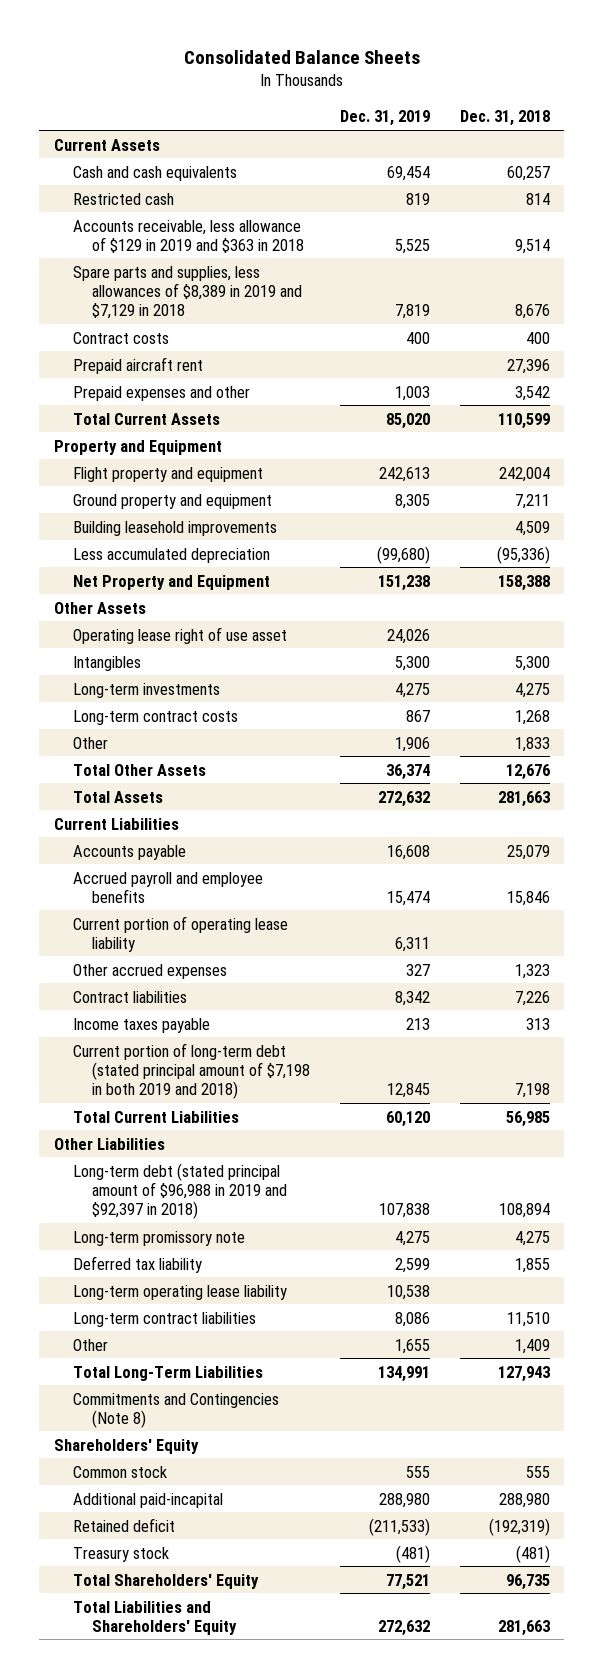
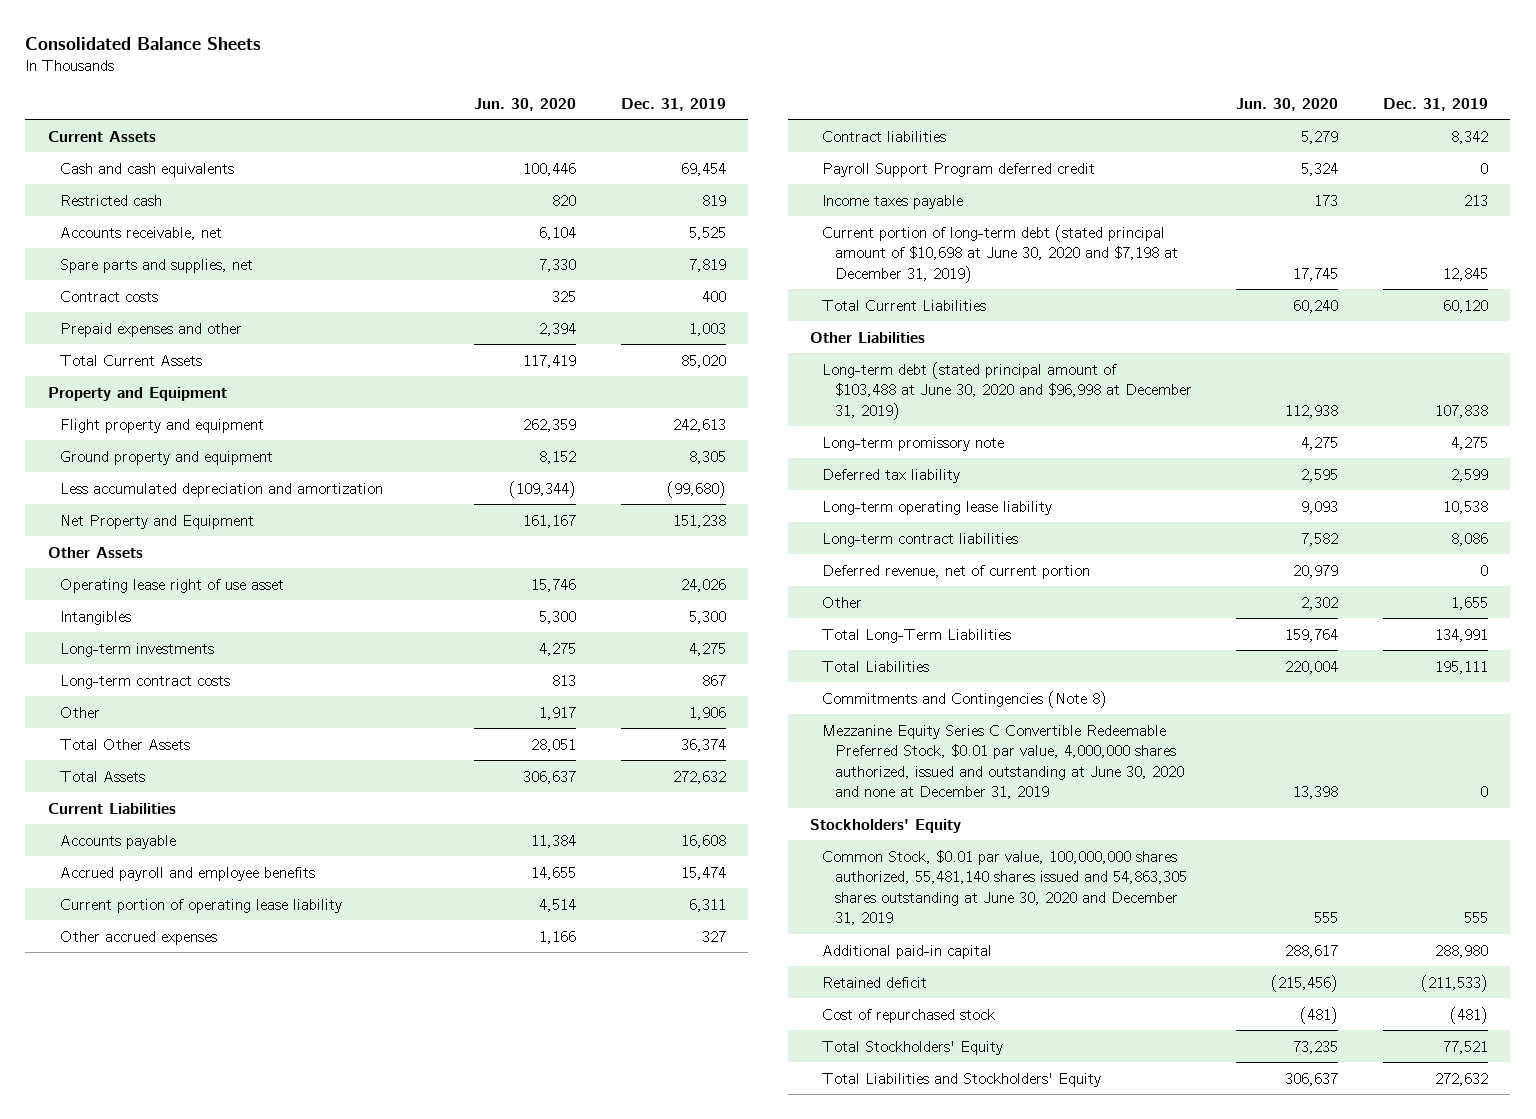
[459,110,550,127] Dec. 31, 2018 -> none
none -> [474,97,577,111] Jun. 30, 2020
[72,219,305,253] Accounts receivable, less allowance of $129 in 2019 and $363 in 2018 -> [60,226,223,240] Accounts receivable, net
[72,265,303,319] Spare parts and supplies, less allowances of $8,389 in 2019 and $7,129 in 2018 -> [60,258,254,273] Spare parts and supplies, net
[72,356,203,374] Prepaid aircraft rent -> none
[72,520,277,536] Building leasehold improvements -> none
[72,547,270,563] Less accumulated depreciation -> [60,482,384,497] Less accumulated depreciation and amortization
none -> [822,162,1096,177] Payroll Support Program deferred credit
[72,1042,311,1099] Current portion of long-term debt (stated principal amount of $7,198 in both 2019 and 2018) -> [822,224,1178,283] Current portion of long-term debt (stated principal amount of $10,698 at June 30, 2020 and $7,198 at December 31, 2019)
[72,1162,288,1219] Long-term debt (stated principal amount of $96,988 in 2019 and $92,397 in 2018) -> [822,361,1192,420] Long-term debt (stated principal amount of $103,488 at June 30, 2020 and $96,998 at December 31, 2019)
none -> [822,564,1091,579] Deferred revenue, net of current portion
none -> [822,660,930,672] Total Liabilities
none -> [822,724,1184,800] Mezzanine Equity Series C Convertible Redeemable Preferred Stock, $0.01 par value, 4,000,000 shares authorized, issued and outstanding at June 30, 2020 and none at December 31, 2019
[53,1438,199,1454] Shareholders' Equity -> [809,818,961,833] Stockholders' Equity
[72,1465,167,1478] Common stock -> [822,849,1187,926] Common Stock, $0.01 par value, 100,000,000 shares authorized, 55,481,140 shares issued and 54,863,305 shares outstanding at June 30, 2020 and December 31, 2019
[72,1492,223,1508] Additional paid-incapital -> [822,944,993,959] Additional paid-in capital
[72,1546,169,1562] Treasury stock -> [822,1008,996,1023] Cost of repurchased stock
[72,1573,259,1589] Total Shareholders' Equity -> [822,1040,1004,1055] Total Stockholders' Equity
[72,1600,238,1635] Total Liabilities and Shareholders' Equity -> [822,1072,1102,1087] Total Liabilities and Stockholders' Equity

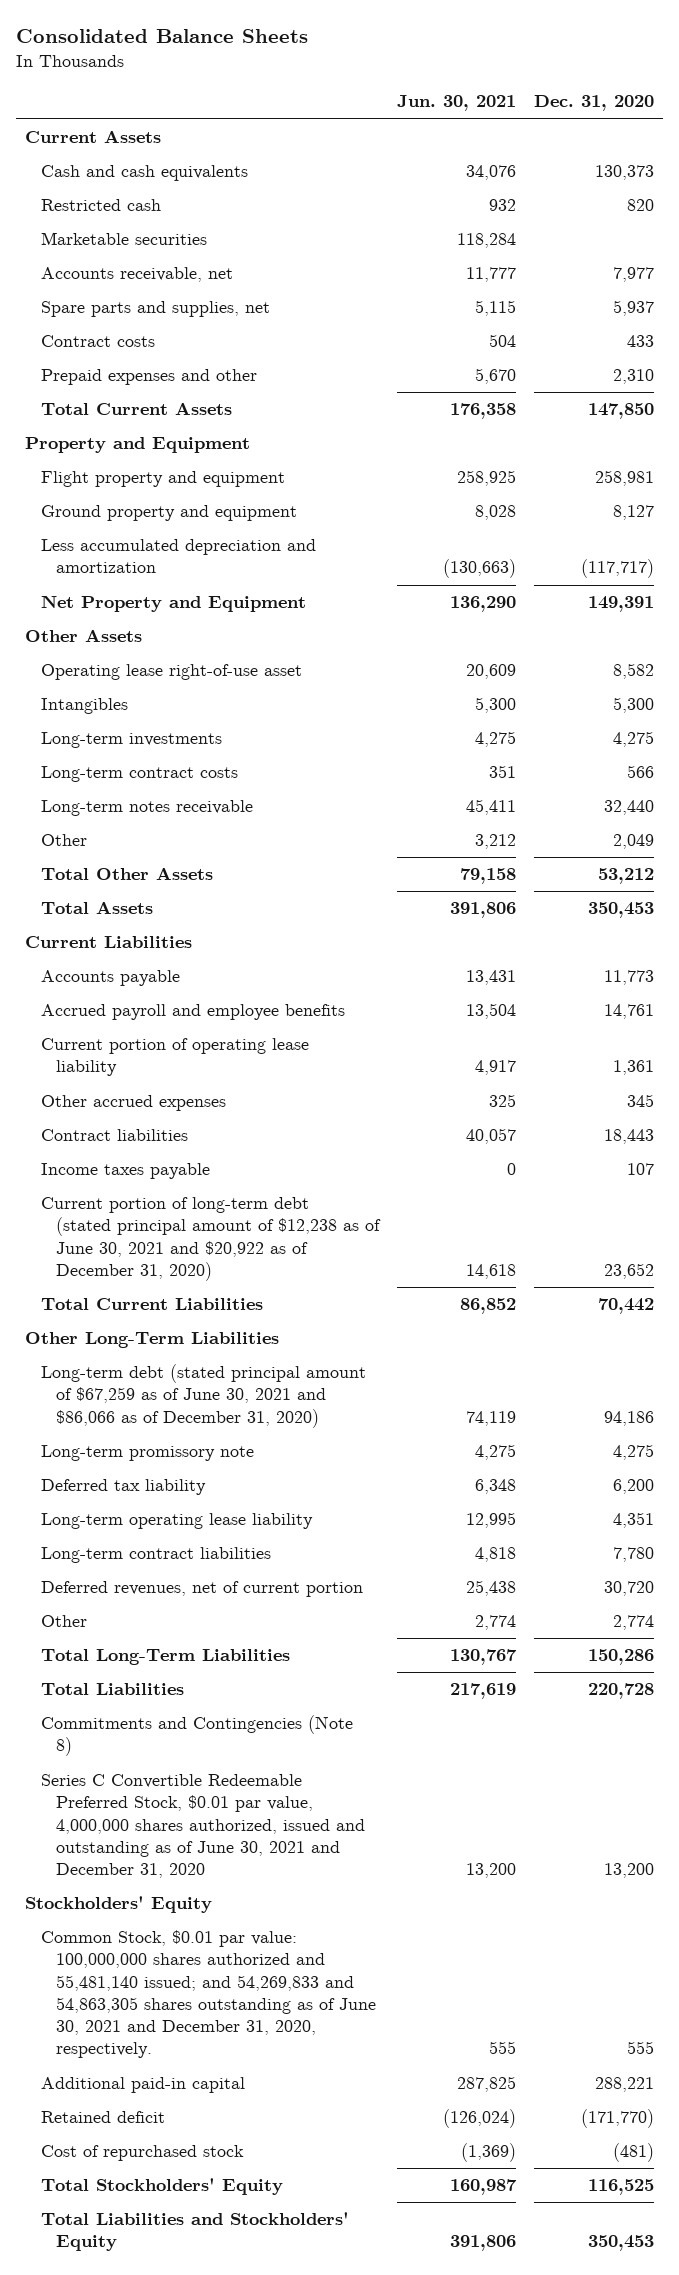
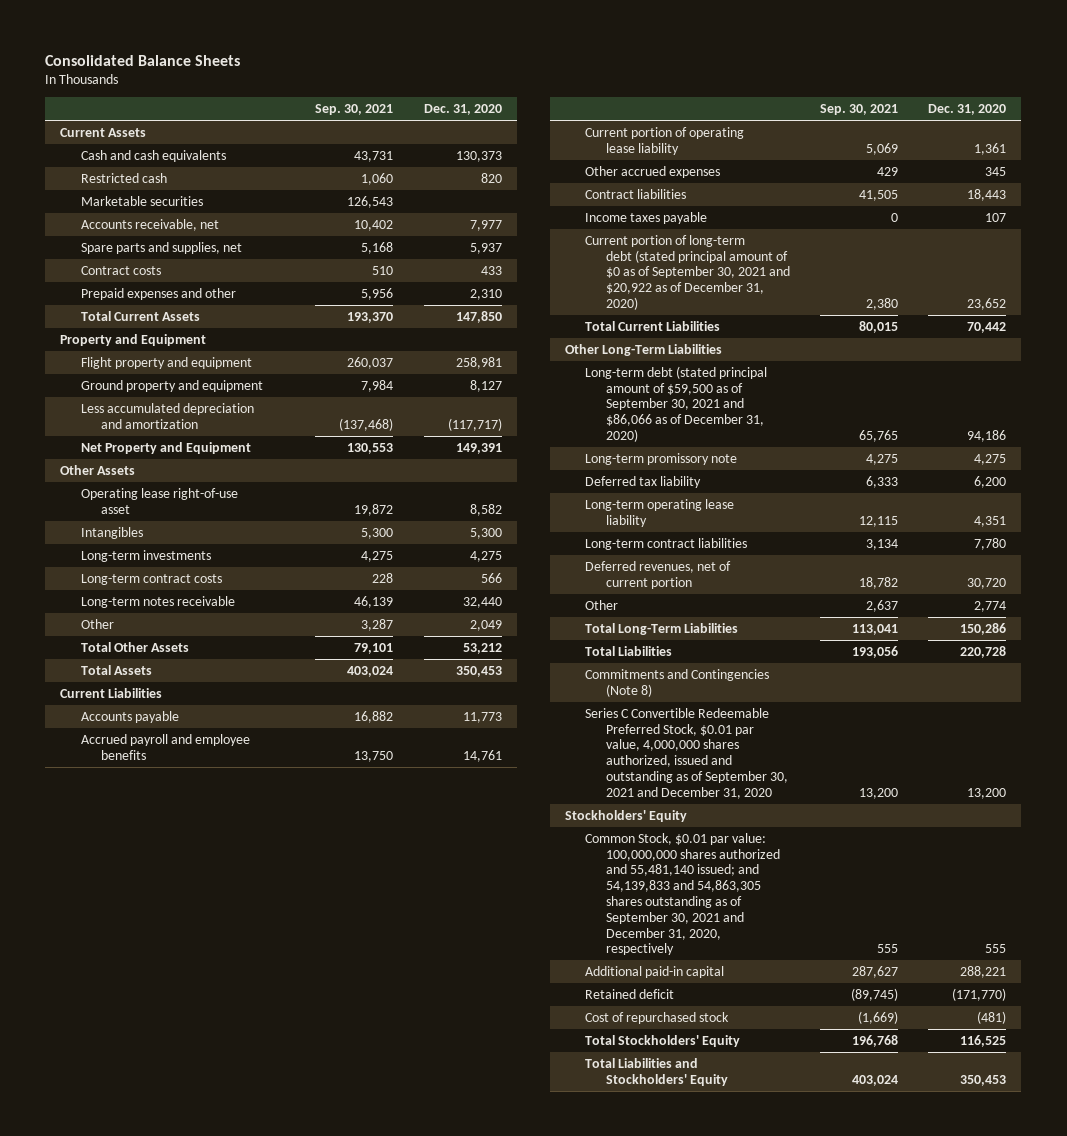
[397,95,517,112] Jun. 30, 2021 -> none
none -> [315,104,394,116] Sep. 30, 2021
[40,1197,382,1281] Current portion of long-term debt (stated principal amount of $12,238 as of June 30, 2021 and $20,922 as of December 31, 2020) -> [585,234,790,310] Current portion of long-term debt (stated principal amount of $0 as of September 30, 2021 and $20,922 as of December 31, 2020)
[40,1364,366,1428] Long-term debt (stated principal amount of $67,259 as of June 30, 2021 and $86,066 as of December 31, 2020) -> [585,365,768,442] Long-term debt (stated principal amount of $59,500 as of September 30, 2021 and $86,066 as of December 31, 2020)
[40,1774,366,1879] Series C Convertible Redeemable Preferred Stock, $0.01 par value, 4,000,000 shares authorized, issued and outstanding as of June 30, 2021 and December 31, 2020 -> [585,707,788,799] Series C Convertible Redeemable Preferred Stock, $0.01 par value, 4,000,000 shares authorized, issued and outstanding as of September 30, 2021 and December 31, 2020
[40,1930,377,2059] Common Stock, $0.01 par value: 100,000,000 shares authorized and 55,481,140 issued; and 54,269,833 and 54,863,305 shares outstanding as of June 30, 2021 and December 31, 2020, respectively. -> [585,832,780,956] Common Stock, $0.01 par value: 100,000,000 shares authorized and 55,481,140 issued; and 54,139,833 and 54,863,305 shares outstanding as of September 30, 2021 and December 31, 2020, respectively

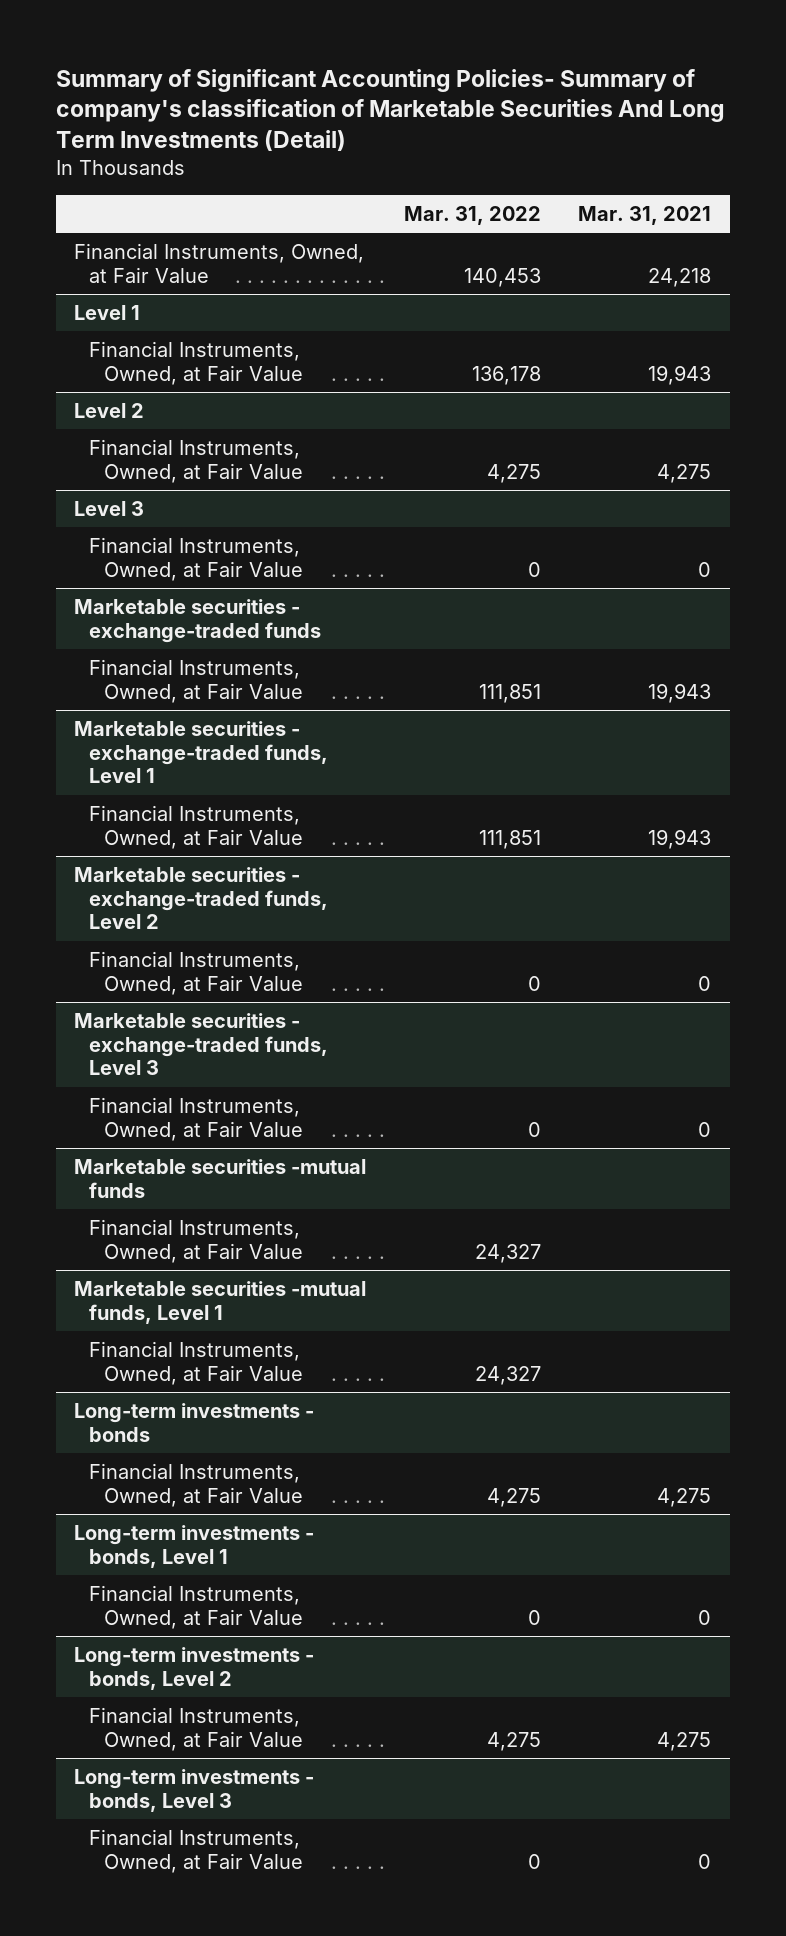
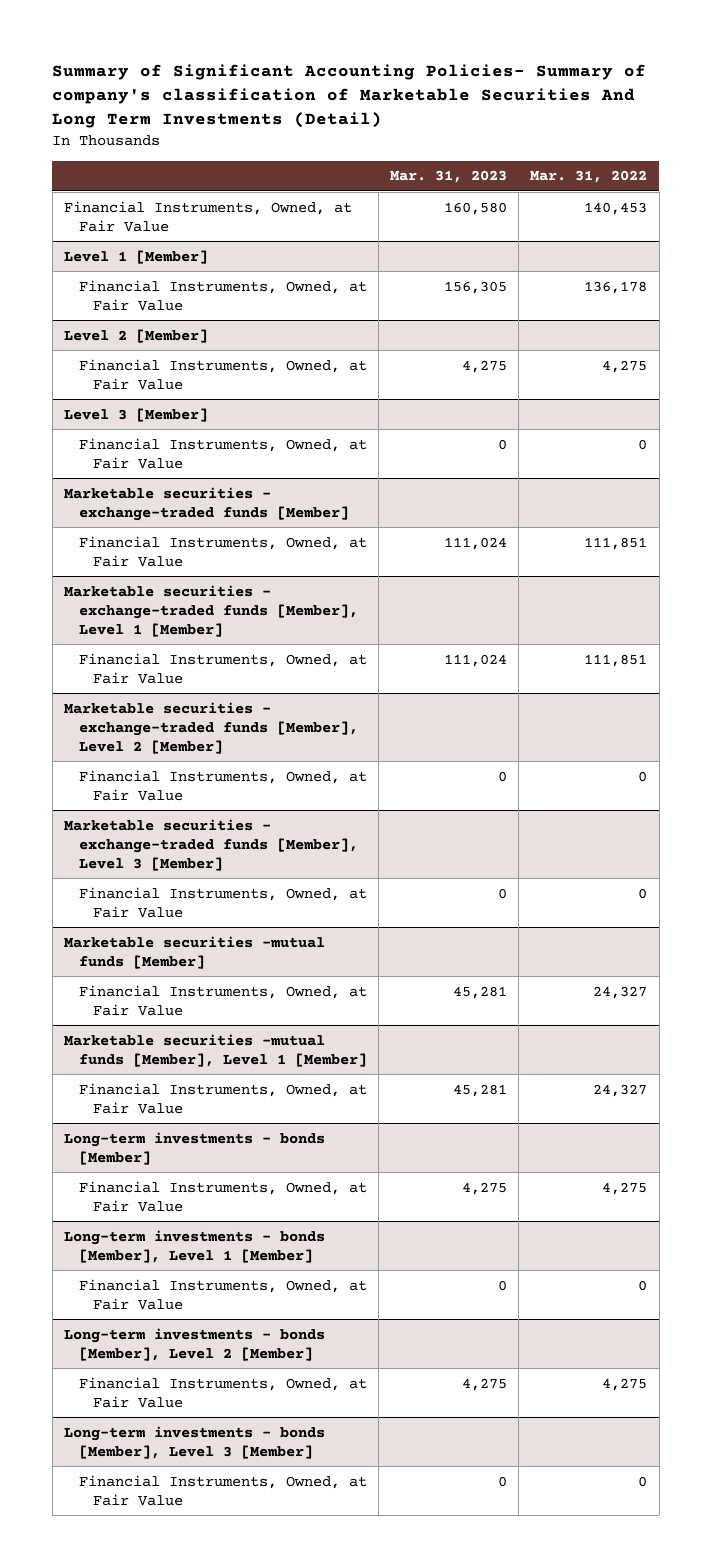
[578,205,712,225] Mar. 31, 2021 -> none
none -> [390,170,508,184] Mar. 31, 2023
[74,304,141,320] Level 1 -> [64,249,209,264] Level 1 [Member]
[74,402,145,418] Level 2 -> [64,328,209,343] Level 2 [Member]
[74,500,145,516] Level 3 -> [64,407,209,422] Level 3 [Member]
[74,598,322,643] Marketable securities - exchange-traded funds -> [64,486,349,521] Marketable securities - exchange-traded funds [Member]
[74,720,329,784] Marketable securities - exchange-traded funds, Level 1 -> [64,584,358,637] Marketable securities - exchange-traded funds [Member], Level 1 [Member]
[74,866,329,930] Marketable securities - exchange-traded funds, Level 2 -> [64,701,358,754] Marketable securities - exchange-traded funds [Member], Level 2 [Member]
[74,1012,329,1076] Marketable securities - exchange-traded funds, Level 3 -> [64,818,358,871] Marketable securities - exchange-traded funds [Member], Level 3 [Member]
[74,1158,367,1198] Marketable securities -mutual funds -> [64,935,326,969] Marketable securities -mutual funds [Member]
[74,1280,367,1324] Marketable securities -mutual funds, Level 1 -> [64,1033,367,1067] Marketable securities -mutual funds [Member], Level 1 [Member]
[74,1402,315,1442] Long-term investments - bonds -> [64,1131,326,1165] Long-term investments - bonds [Member]
[74,1524,315,1568] Long-term investments - bonds, Level 1 -> [64,1229,326,1263] Long-term investments - bonds [Member], Level 1 [Member]
[74,1646,315,1690] Long-term investments - bonds, Level 2 -> [64,1327,326,1361] Long-term investments - bonds [Member], Level 2 [Member]
[74,1768,315,1812] Long-term investments - bonds, Level 3 -> [64,1425,326,1459] Long-term investments - bonds [Member], Level 3 [Member]

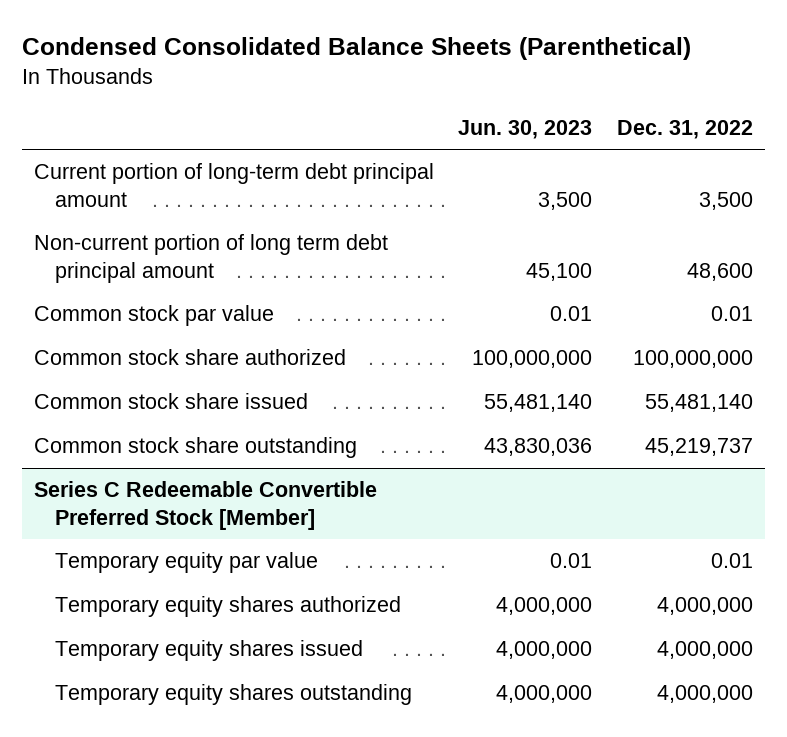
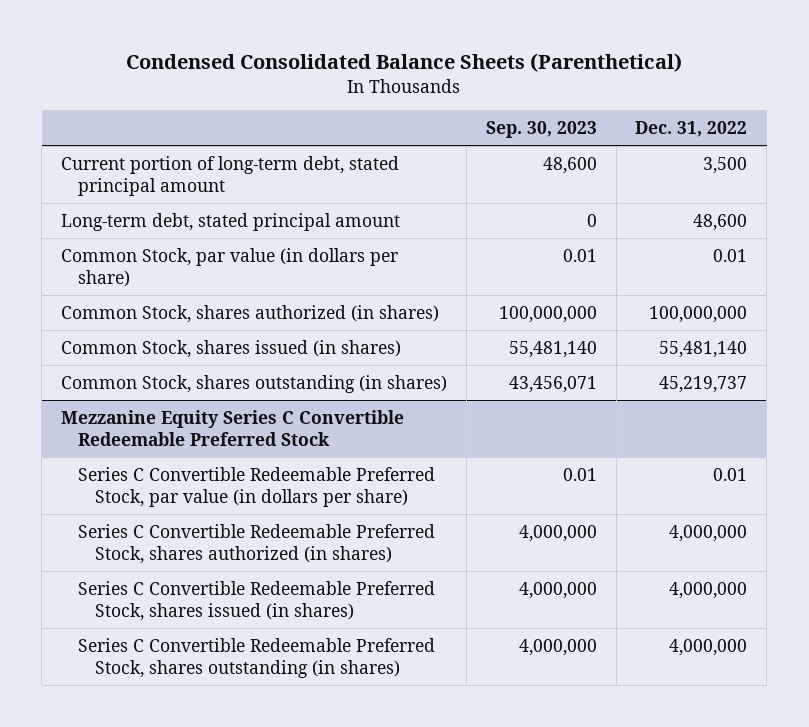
[458,119,593,139] Jun. 30, 2023 -> none
none -> [485,121,597,139] Sep. 30, 2023
[33,163,434,207] Current portion of long-term debt principal amount -> [61,155,400,196] Current portion of long-term debt, stated principal amount
[33,234,388,283] Non-current portion of long term debt principal amount -> [61,212,401,231] Long-term debt, stated principal amount
[33,305,274,327] Common stock par value -> [61,247,399,287] Common Stock, par value (in dollars per share)
[33,349,346,366] Common stock share authorized -> [61,304,440,323] Common Stock, shares authorized (in shares)
[33,393,308,410] Common stock share issued -> [61,339,402,358] Common Stock, shares issued (in shares)
[33,437,357,459] Common stock share outstanding -> [61,374,448,393] Common Stock, shares outstanding (in shares)
[33,481,377,530] Series C Redeemable Convertible Preferred Stock [Member] -> [61,409,405,446] Mezzanine Equity Series C Convertible Redeemable Preferred Stock
[54,552,318,574] Temporary equity par value -> [78,466,436,507] Series C Convertible Redeemable Preferred Stock, par value (in dollars per share)
[54,596,401,618] Temporary equity shares authorized -> [78,523,436,564] Series C Convertible Redeemable Preferred Stock, shares authorized (in shares)
[54,640,363,662] Temporary equity shares issued -> [78,580,436,621] Series C Convertible Redeemable Preferred Stock, shares issued (in shares)
[54,684,412,706] Temporary equity shares outstanding -> [78,637,436,678] Series C Convertible Redeemable Preferred Stock, shares outstanding (in shares)

